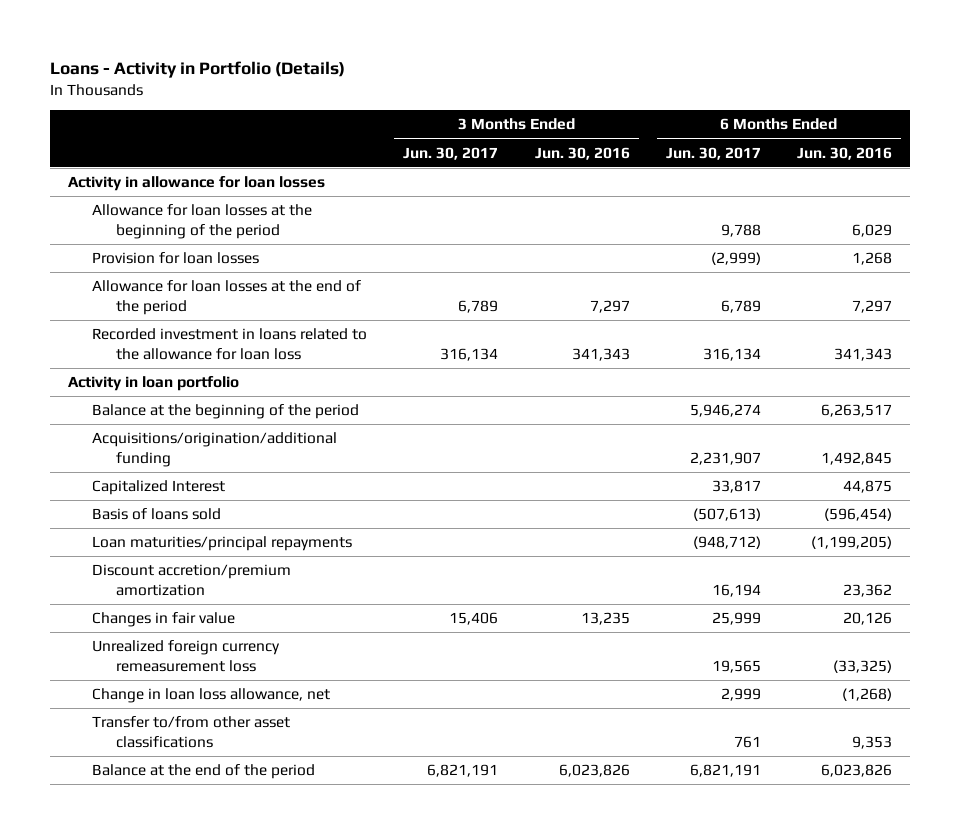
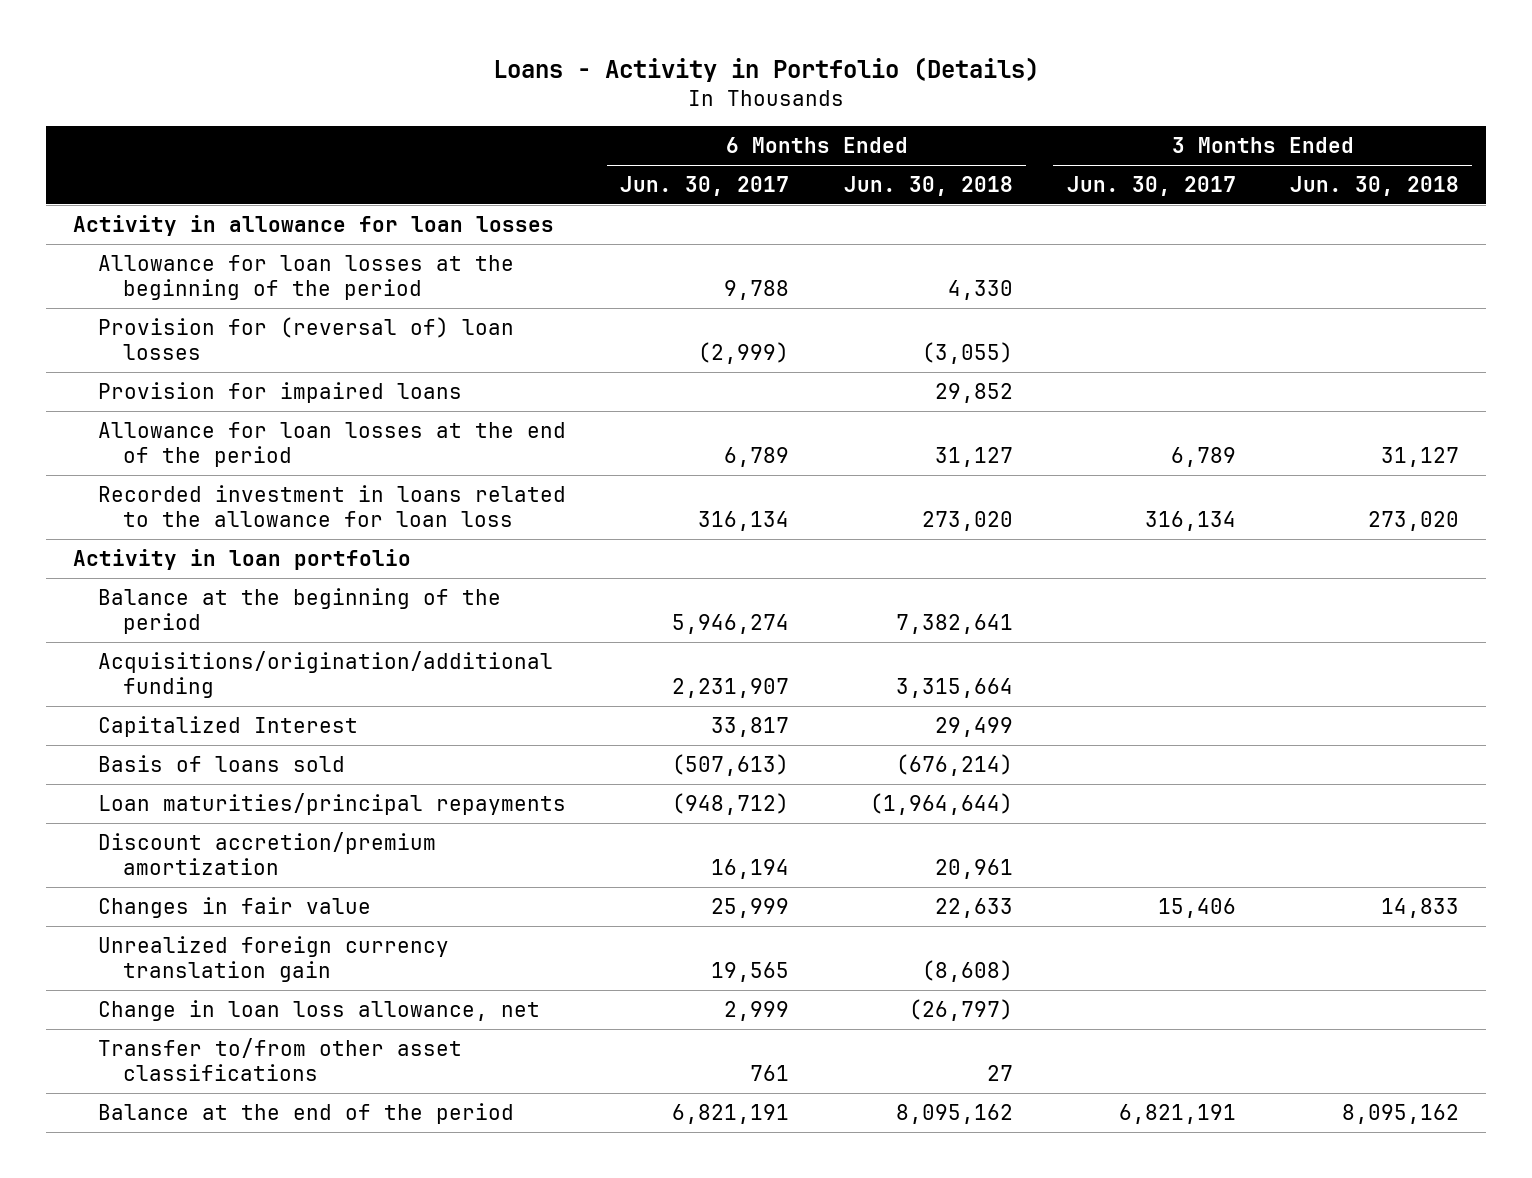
[534,146,630,160] Jun. 30, 2016 -> none
[796,146,892,160] Jun. 30, 2016 -> none
none -> [843,175,1013,196] Jun. 30, 2018
none -> [1289,175,1459,196] Jun. 30, 2018
[92,252,260,265] Provision for loan losses -> [98,316,515,361] Provision for (reversal of) loan losses
none -> [98,381,463,403] Provision for impaired loans
[92,640,281,672] Unrealized foreign currency remeasurement loss -> [98,935,450,983] Unrealized foreign currency translation gain

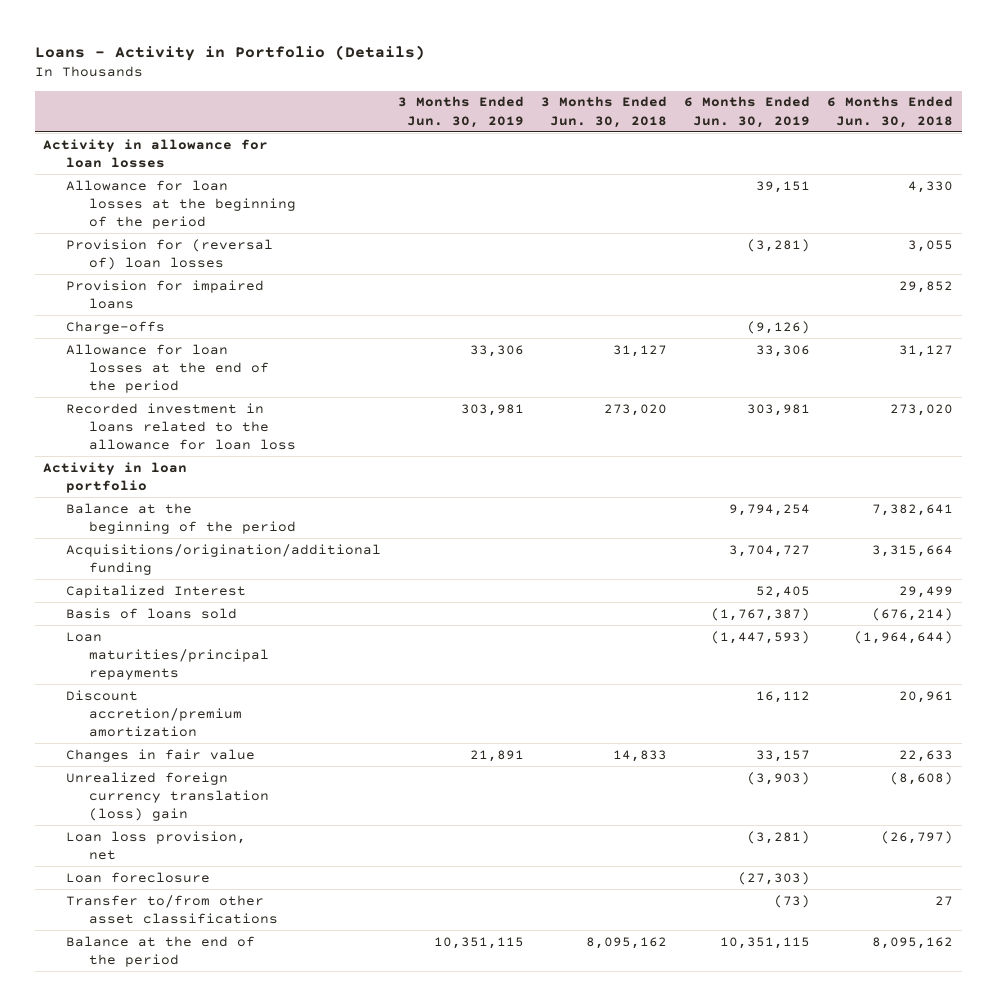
[620,175,790,196] Jun. 30, 2017 -> none
[1066,175,1236,196] Jun. 30, 2017 -> none
none -> [397,96,524,128] 3 Months Ended Jun. 30, 2019
none -> [684,96,811,128] 6 Months Ended Jun. 30, 2019
[921,342,1013,365] (3,055) -> [908,239,954,252] 3,055
none -> [65,320,165,334] Charge-offs
[98,935,450,983] Unrealized foreign currency translation gain -> [65,771,269,822] Unrealized foreign currency translation (loss) gain
[98,999,541,1021] Change in loan loss allowance, net -> [65,830,246,860] Loan loss provision, net
none -> [65,871,210,883] Loan foreclosure

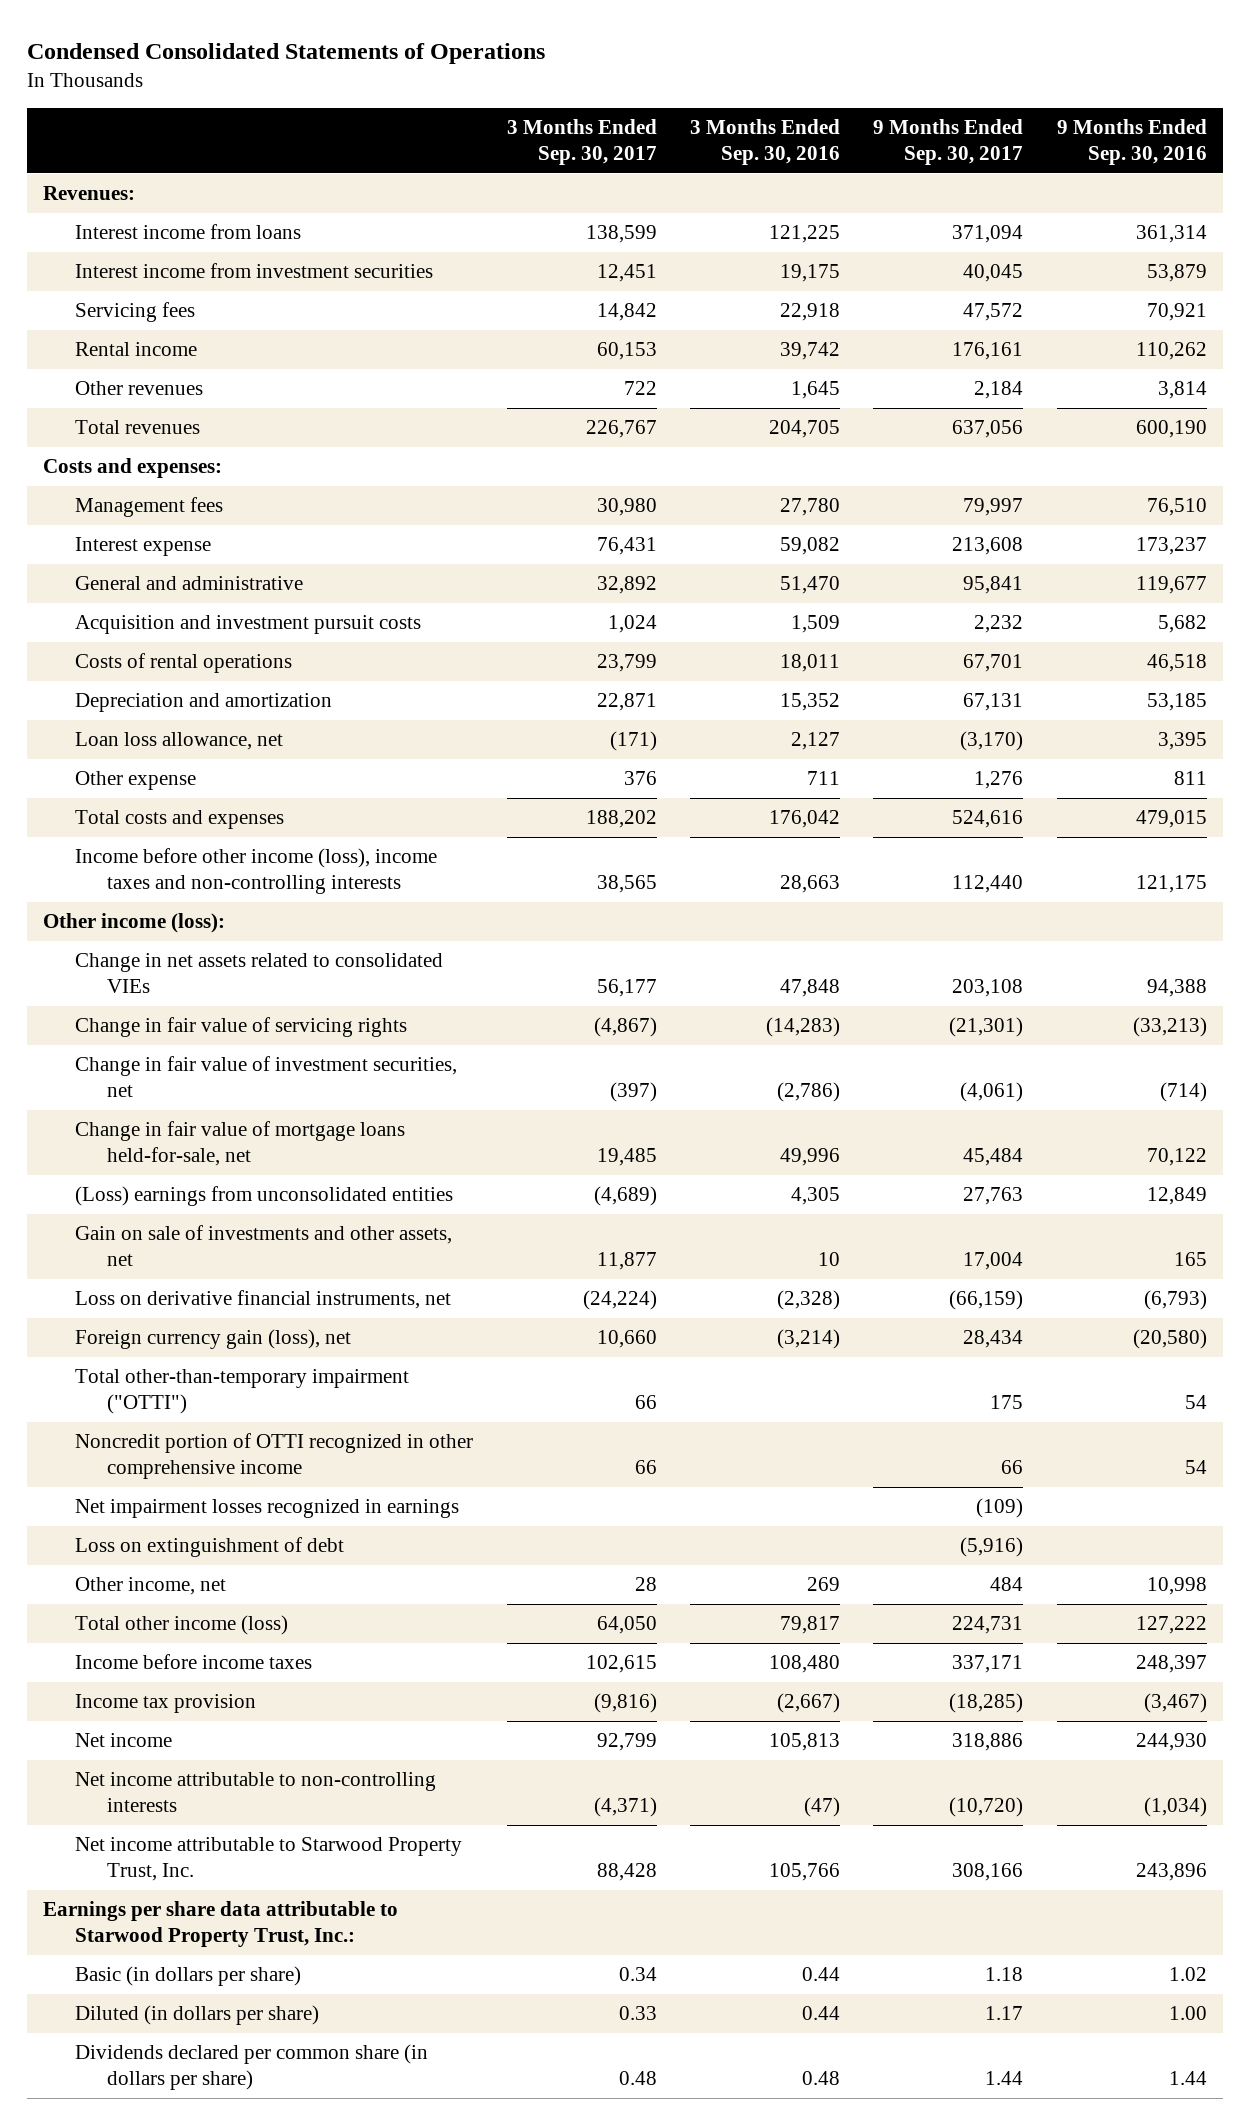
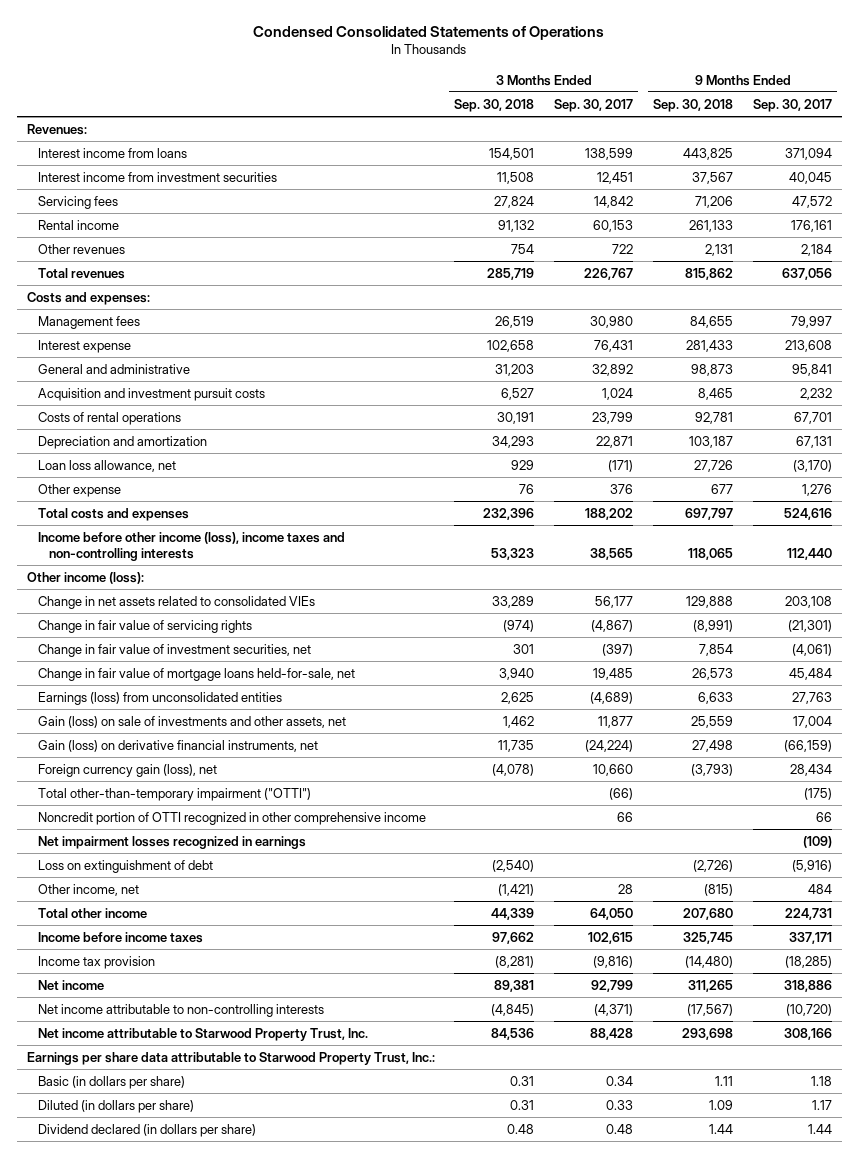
[690,119,841,166] 3 Months Ended Sep. 30, 2016 -> none
[1056,119,1207,166] 9 Months Ended Sep. 30, 2016 -> none
none -> [454,98,535,112] Sep. 30, 2018
none -> [653,98,734,112] Sep. 30, 2018
[75,1186,454,1207] (Loss) earnings from unconsolidated entities -> [37,691,282,705] Earnings (loss) from unconsolidated entities
[75,1225,453,1267] Gain on sale of investments and other assets, net -> [37,715,346,728] Gain (loss) on sale of investments and other assets, net
[75,1290,452,1310] Loss on derivative financial instruments, net -> [37,739,318,752] Gain (loss) on derivative financial instruments, net
[634,1395,657,1410] 66 -> [609,787,634,800] (66)
[990,1395,1024,1410] 175 -> [804,787,833,800] (175)
[75,1615,289,1636] Total other income (loss) -> [37,907,147,918] Total other income
[75,2044,429,2091] Dividends declared per common share (in dollars per share) -> [37,1123,256,1137] Dividend declared (in dollars per share)

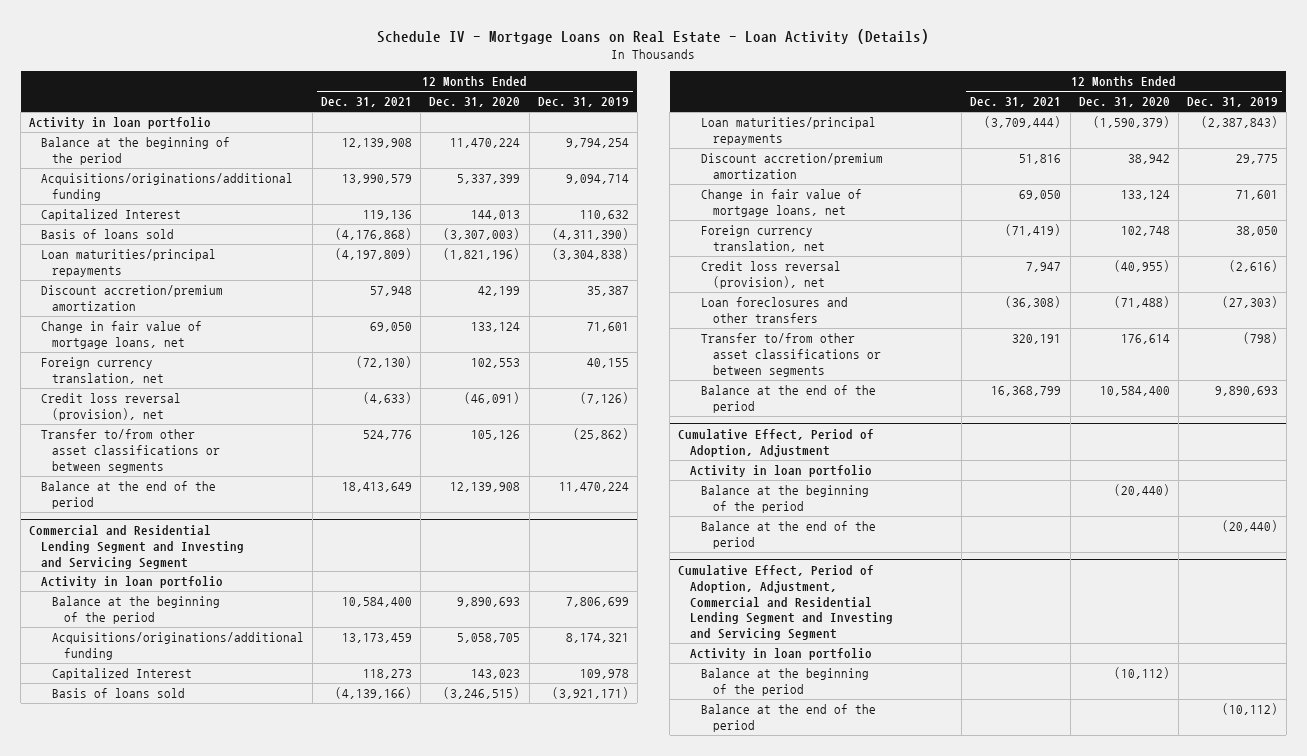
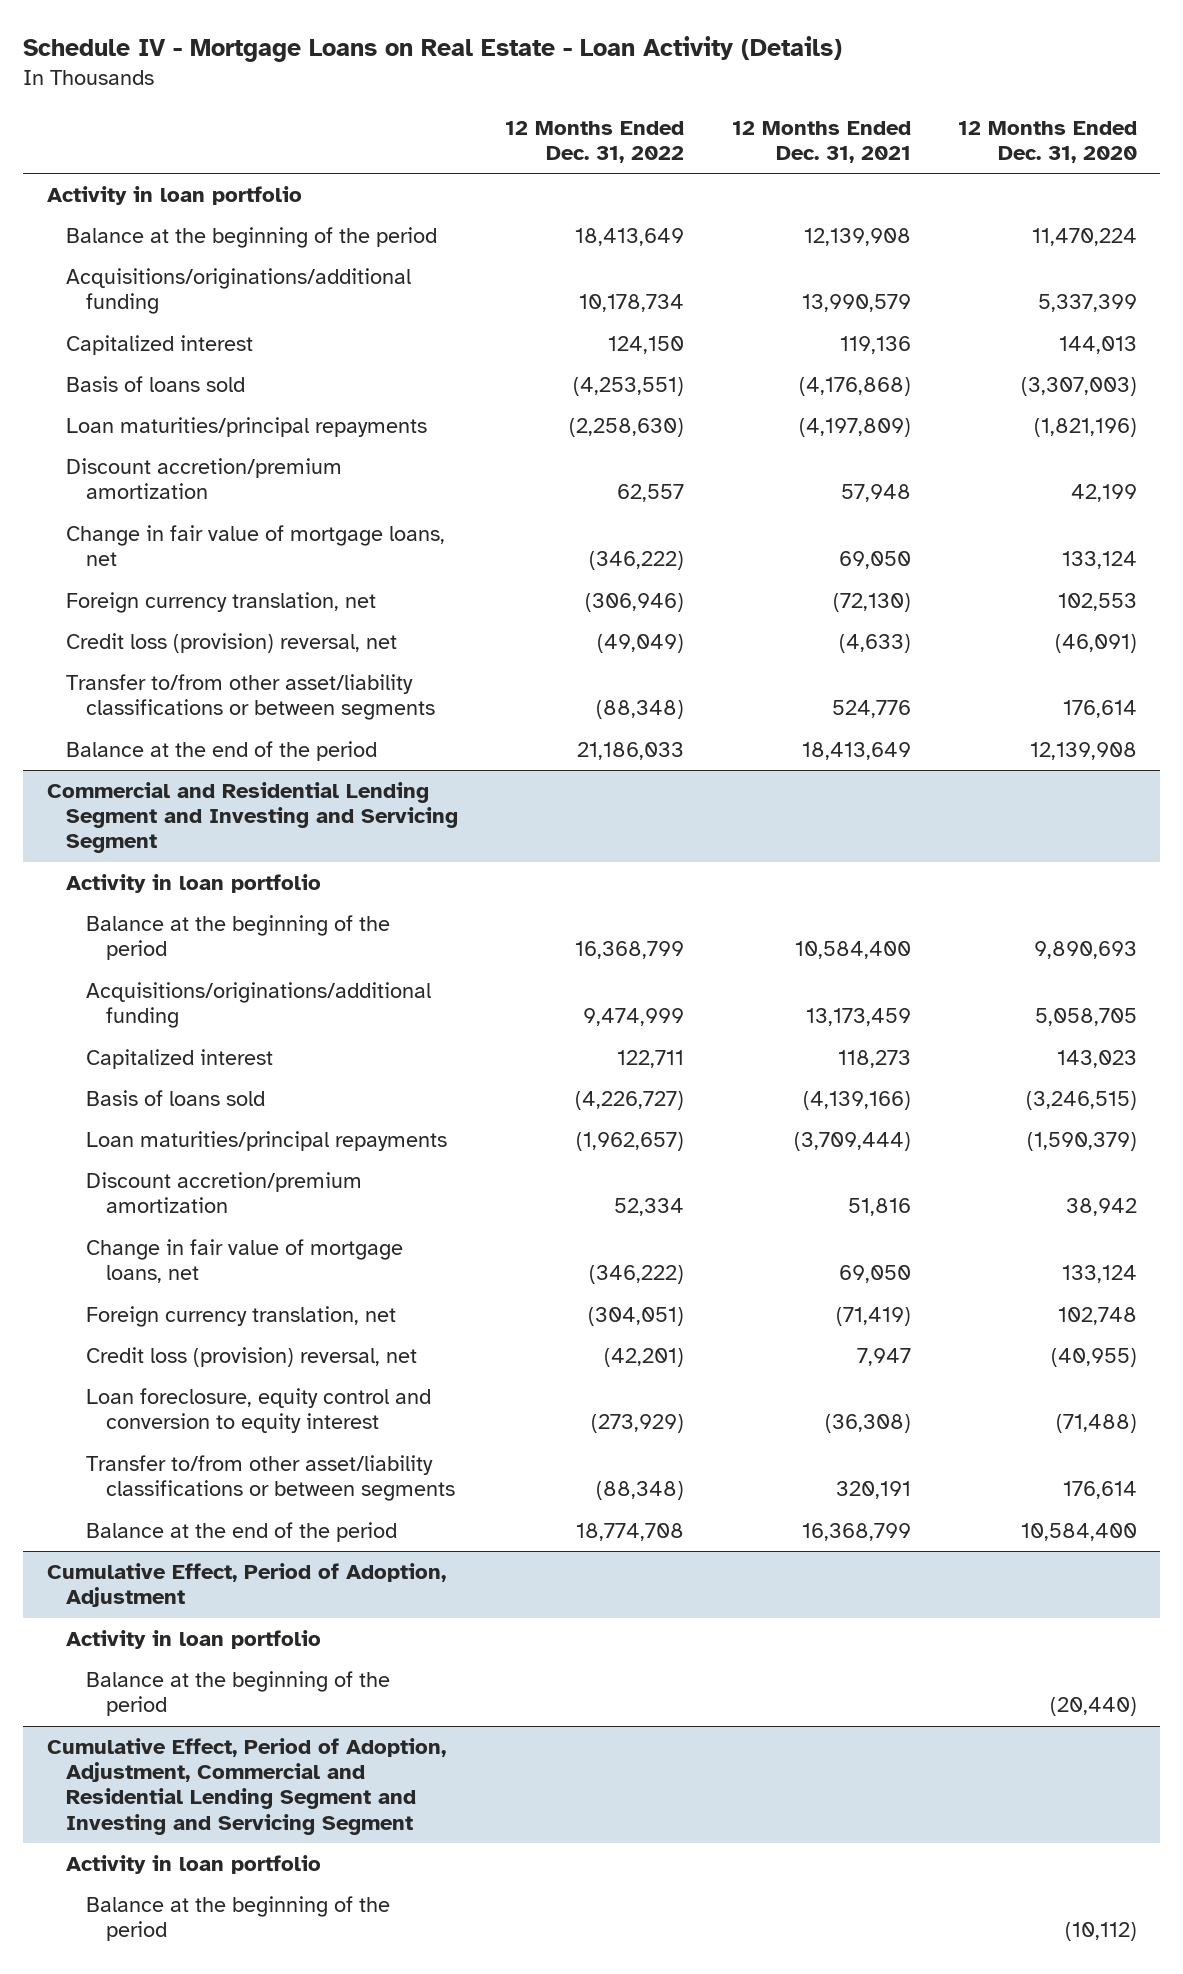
[537,97,629,108] Dec. 31, 2019 -> none
none -> [505,120,685,164] 12 Months Ended Dec. 31, 2022
[40,209,181,222] Capitalized Interest -> [66,334,254,355] Capitalized interest
[40,393,181,421] Credit loss reversal (provision), net -> [66,632,398,653] Credit loss (provision) reversal, net
[40,429,221,473] Transfer to/from other asset classifications or between segments -> [66,673,435,721] Transfer to/from other asset/liability classifications or between segments
[471,430,521,441] 105,126 -> [1062,700,1137,719] 176,614
[52,668,193,681] Capitalized Interest -> [85,1048,273,1069] Capitalized interest
[701,261,842,289] Credit loss reversal (provision), net -> [85,1346,417,1367] Credit loss (provision) reversal, net
[701,297,849,323] Loan foreclosures and other transfers -> [85,1387,431,1434] Loan foreclosure, equity control and conversion to equity interest
[701,333,881,377] Transfer to/from other asset classifications or between segments -> [85,1454,455,1502] Transfer to/from other asset/liability classifications or between segments
[701,521,877,549] Balance at the end of the period -> none
[701,704,877,732] Balance at the end of the period -> none

